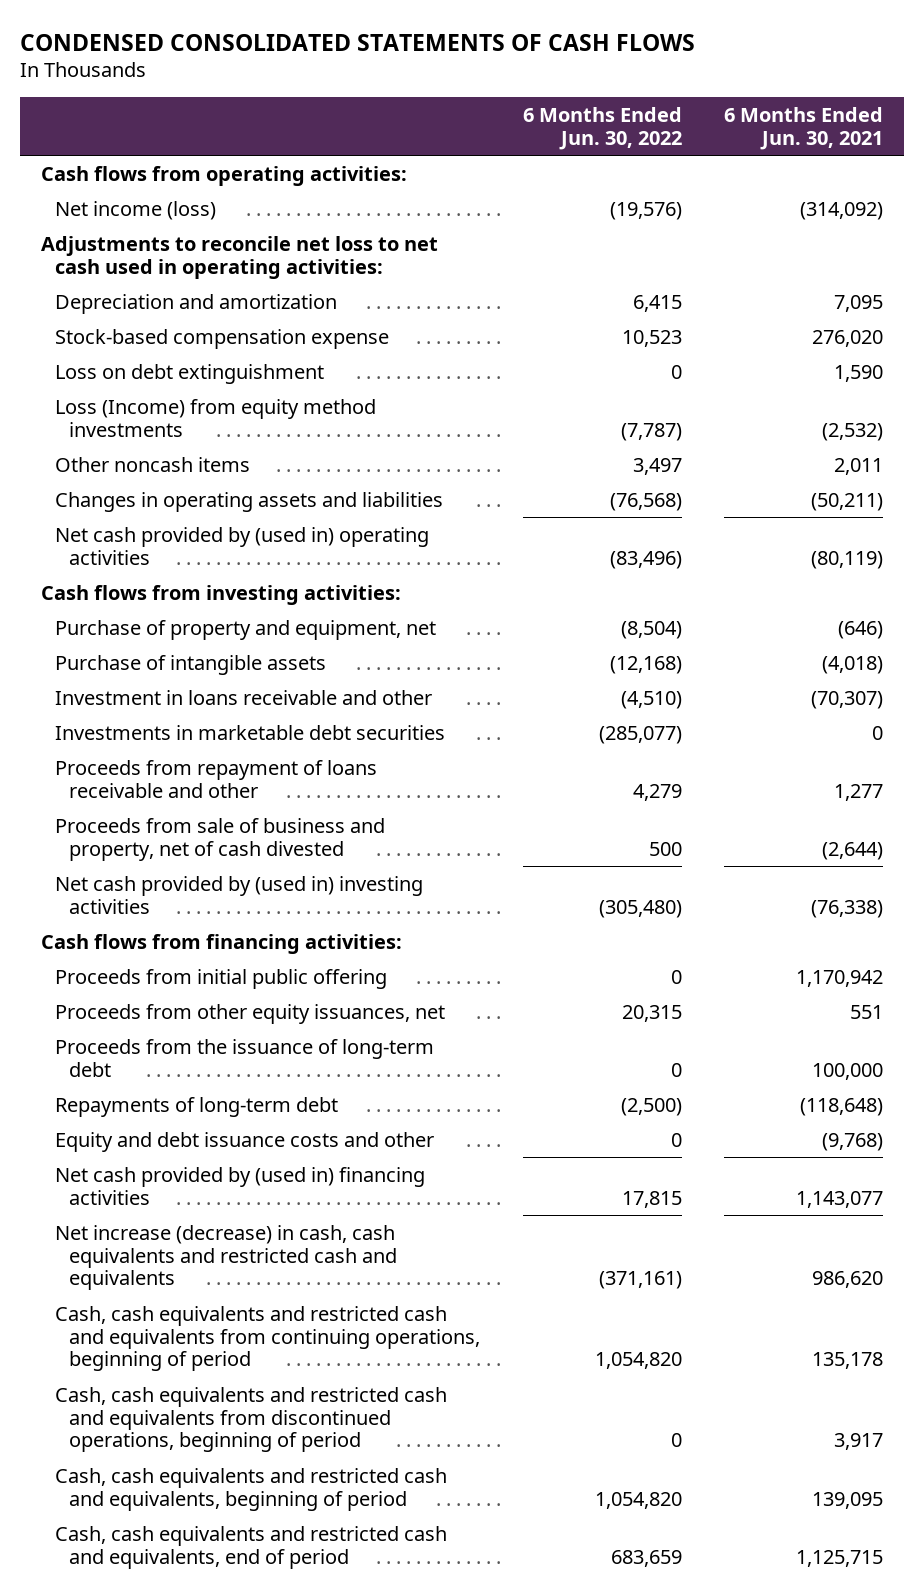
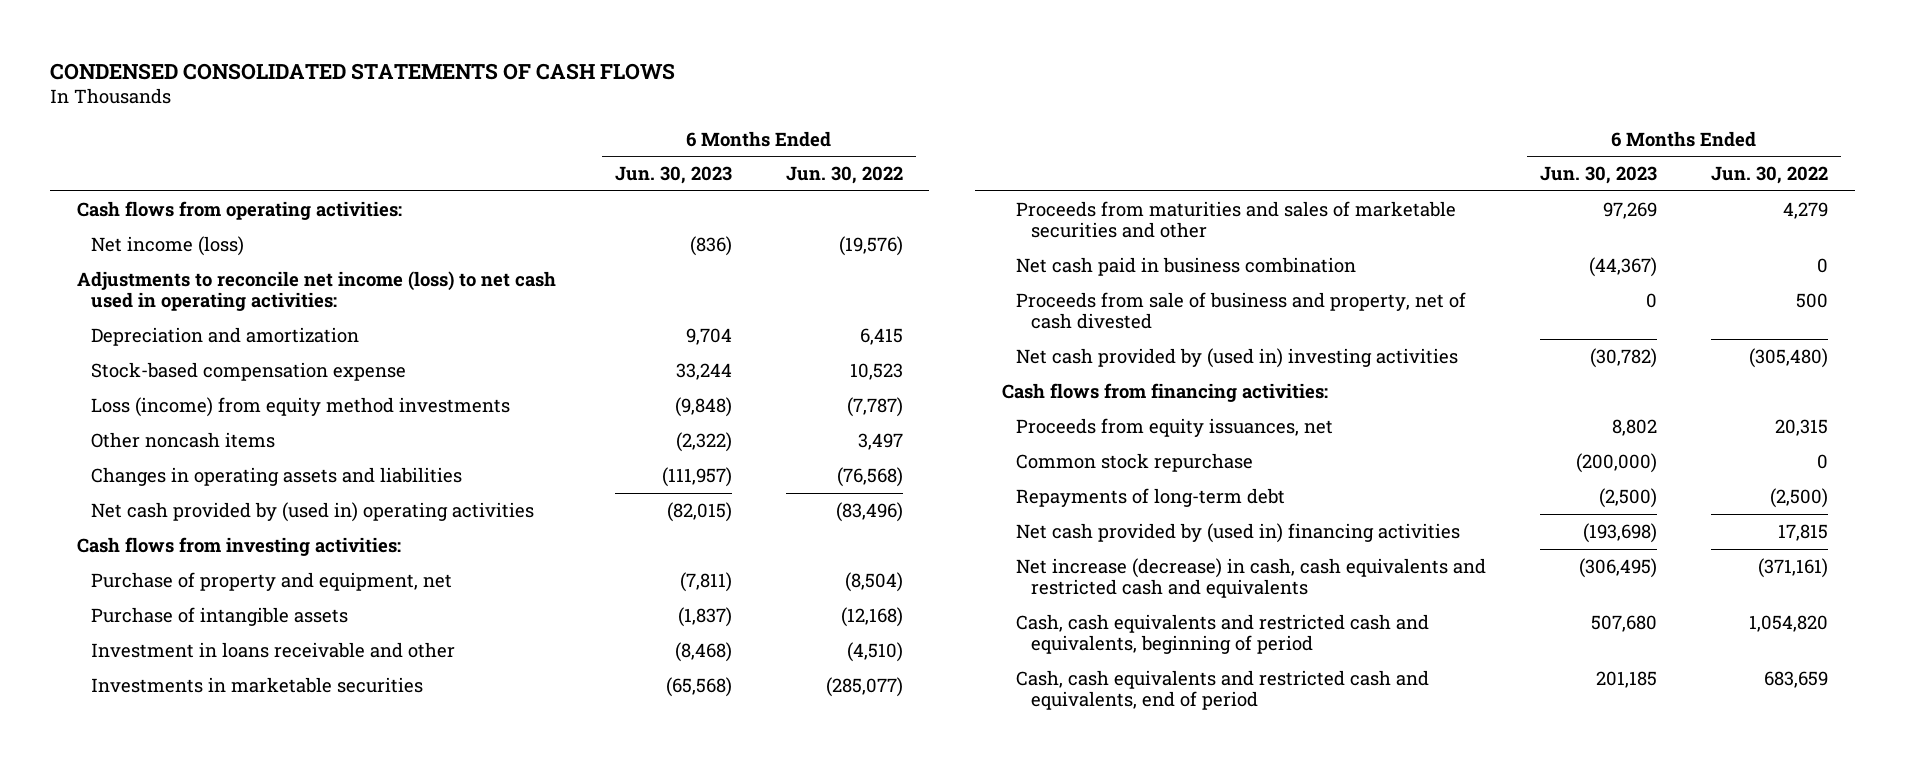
[724,106,884,150] 6 Months Ended Jun. 30, 2021 -> none
none -> [614,166,732,185] Jun. 30, 2023
[41,235,439,279] Adjustments to reconcile net loss to net cash used in operating activities: -> [76,270,556,312] Adjustments to reconcile net income (loss) to net cash used in operating activities:
[55,363,325,384] Loss on debt extinguishment -> none
[55,398,377,437] Loss (Income) from equity method investments -> [91,396,511,417] Loss (income) from equity method investments
[55,724,446,740] Investments in marketable debt securities -> [91,676,424,693] Investments in marketable securities
[55,759,378,798] Proceeds from repayment of loans receivable and other -> [1016,200,1457,239] Proceeds from maturities and sales of marketable securities and other
none -> [1016,256,1357,276] Net cash paid in business combination
[55,968,388,989] Proceeds from initial public offering -> none
[55,1038,435,1077] Proceeds from the issuance of long-term debt -> none
[55,1003,446,1024] Proceeds from other equity issuances, net -> [1016,417,1334,437] Proceeds from equity issuances, net
none -> [1016,452,1254,472] Common stock repurchase
[55,1131,435,1152] Equity and debt issuance costs and other -> none
[55,1305,481,1372] Cash, cash equivalents and restricted cash and equivalents from continuing operations, beginning of period -> none
[55,1386,448,1453] Cash, cash equivalents and restricted cash and equivalents from discontinued operations, beginning of period -> none

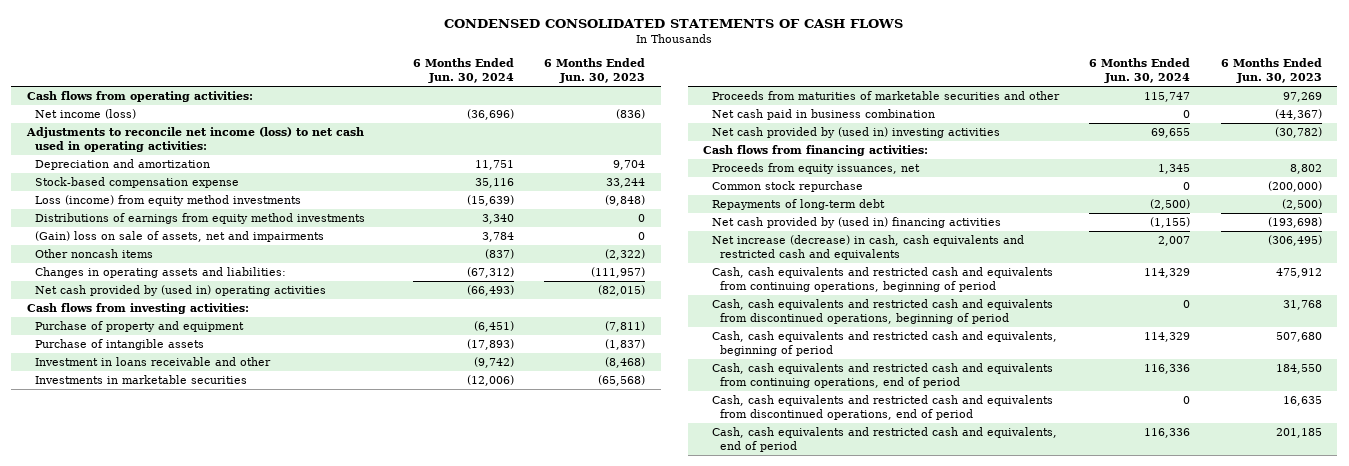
[785,166,903,185] Jun. 30, 2022 -> none
none -> [412,58,514,84] 6 Months Ended Jun. 30, 2024
none -> [35,213,366,225] Distributions of earnings from equity method investments
none -> [35,231,325,243] (Gain) loss on sale of assets, net and impairments
[91,466,463,486] Changes in operating assets and liabilities -> [35,267,287,279] Changes in operating assets and liabilities:
[91,571,453,591] Purchase of property and equipment, net -> [35,321,245,333] Purchase of property and equipment
[1016,200,1457,239] Proceeds from maturities and sales of marketable securities and other -> [711,91,1060,101] Proceeds from maturities of marketable securities and other
[1016,291,1467,330] Proceeds from sale of business and property, net of cash divested -> none
none -> [711,267,1053,293] Cash, cash equivalents and restricted cash and equivalents from continuing operations, beginning of period
none -> [711,299,1053,325] Cash, cash equivalents and restricted cash and equivalents from discontinued operations, beginning of period
none -> [711,363,1053,389] Cash, cash equivalents and restricted cash and equivalents from continuing operations, end of period
none -> [711,395,1053,421] Cash, cash equivalents and restricted cash and equivalents from discontinued operations, end of period

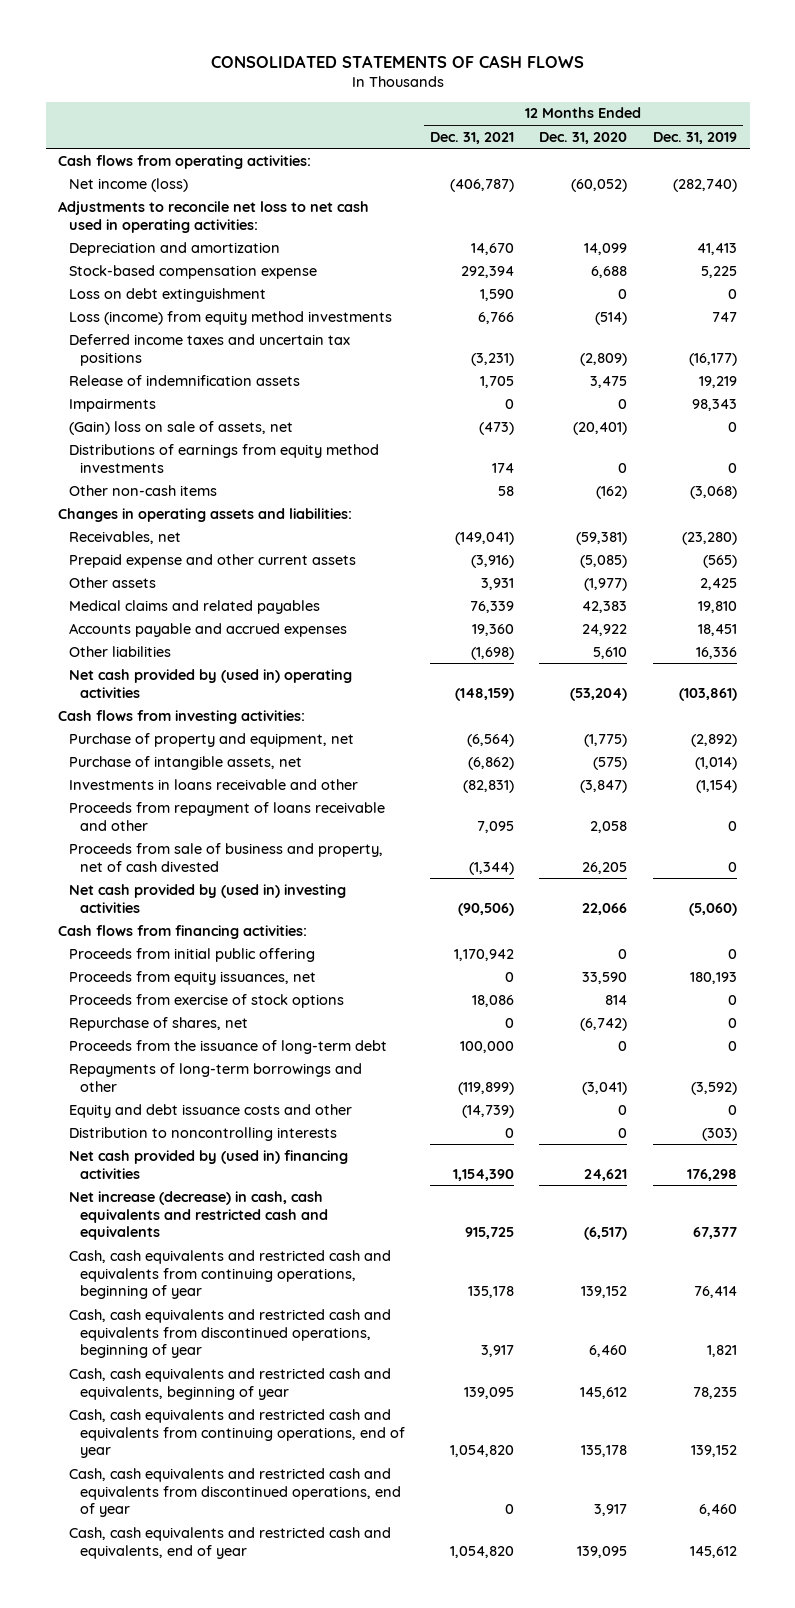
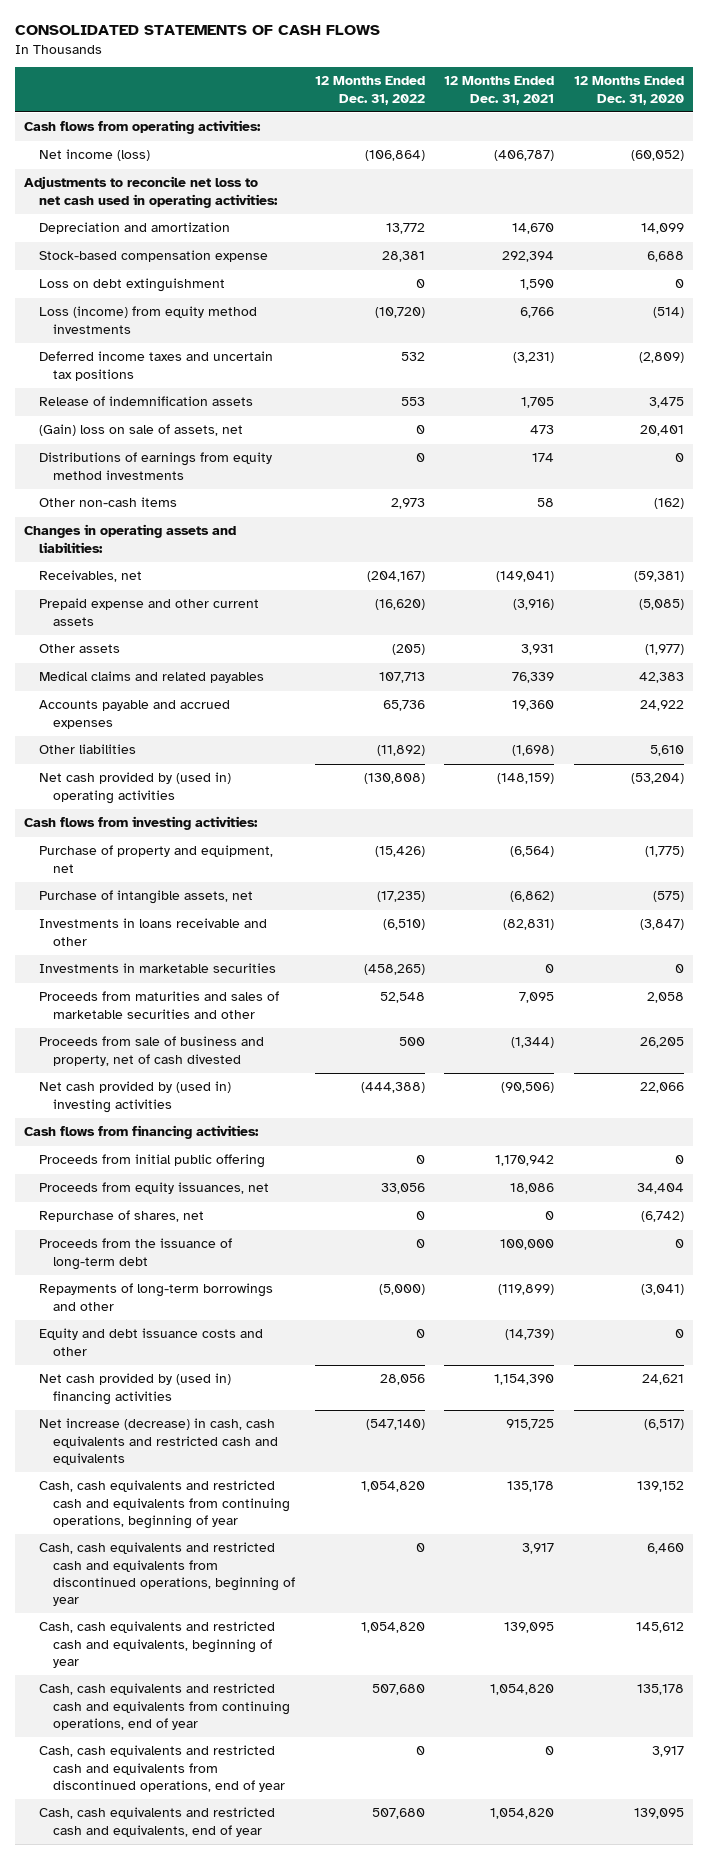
[652,131,737,144] Dec. 31, 2019 -> none
none -> [314,76,425,105] 12 Months Ended Dec. 31, 2022
[69,397,157,412] Impairments -> none
[479,421,515,435] (473) -> [530,425,555,435] 473
[573,421,628,435] (20,401) -> [639,425,684,437] 20,401
none -> [38,963,276,974] Investments in marketable securities
[69,801,386,831] Proceeds from repayment of loans receivable and other -> [38,991,279,1019] Proceeds from maturities and sales of marketable securities and other
[69,993,345,1008] Proceeds from exercise of stock options -> none
[505,971,515,982] 0 -> [510,1183,555,1195] 18,086
[582,971,628,984] 33,590 -> [636,1183,684,1195] 34,404
[69,1126,338,1141] Distribution to noncontrolling interests -> none

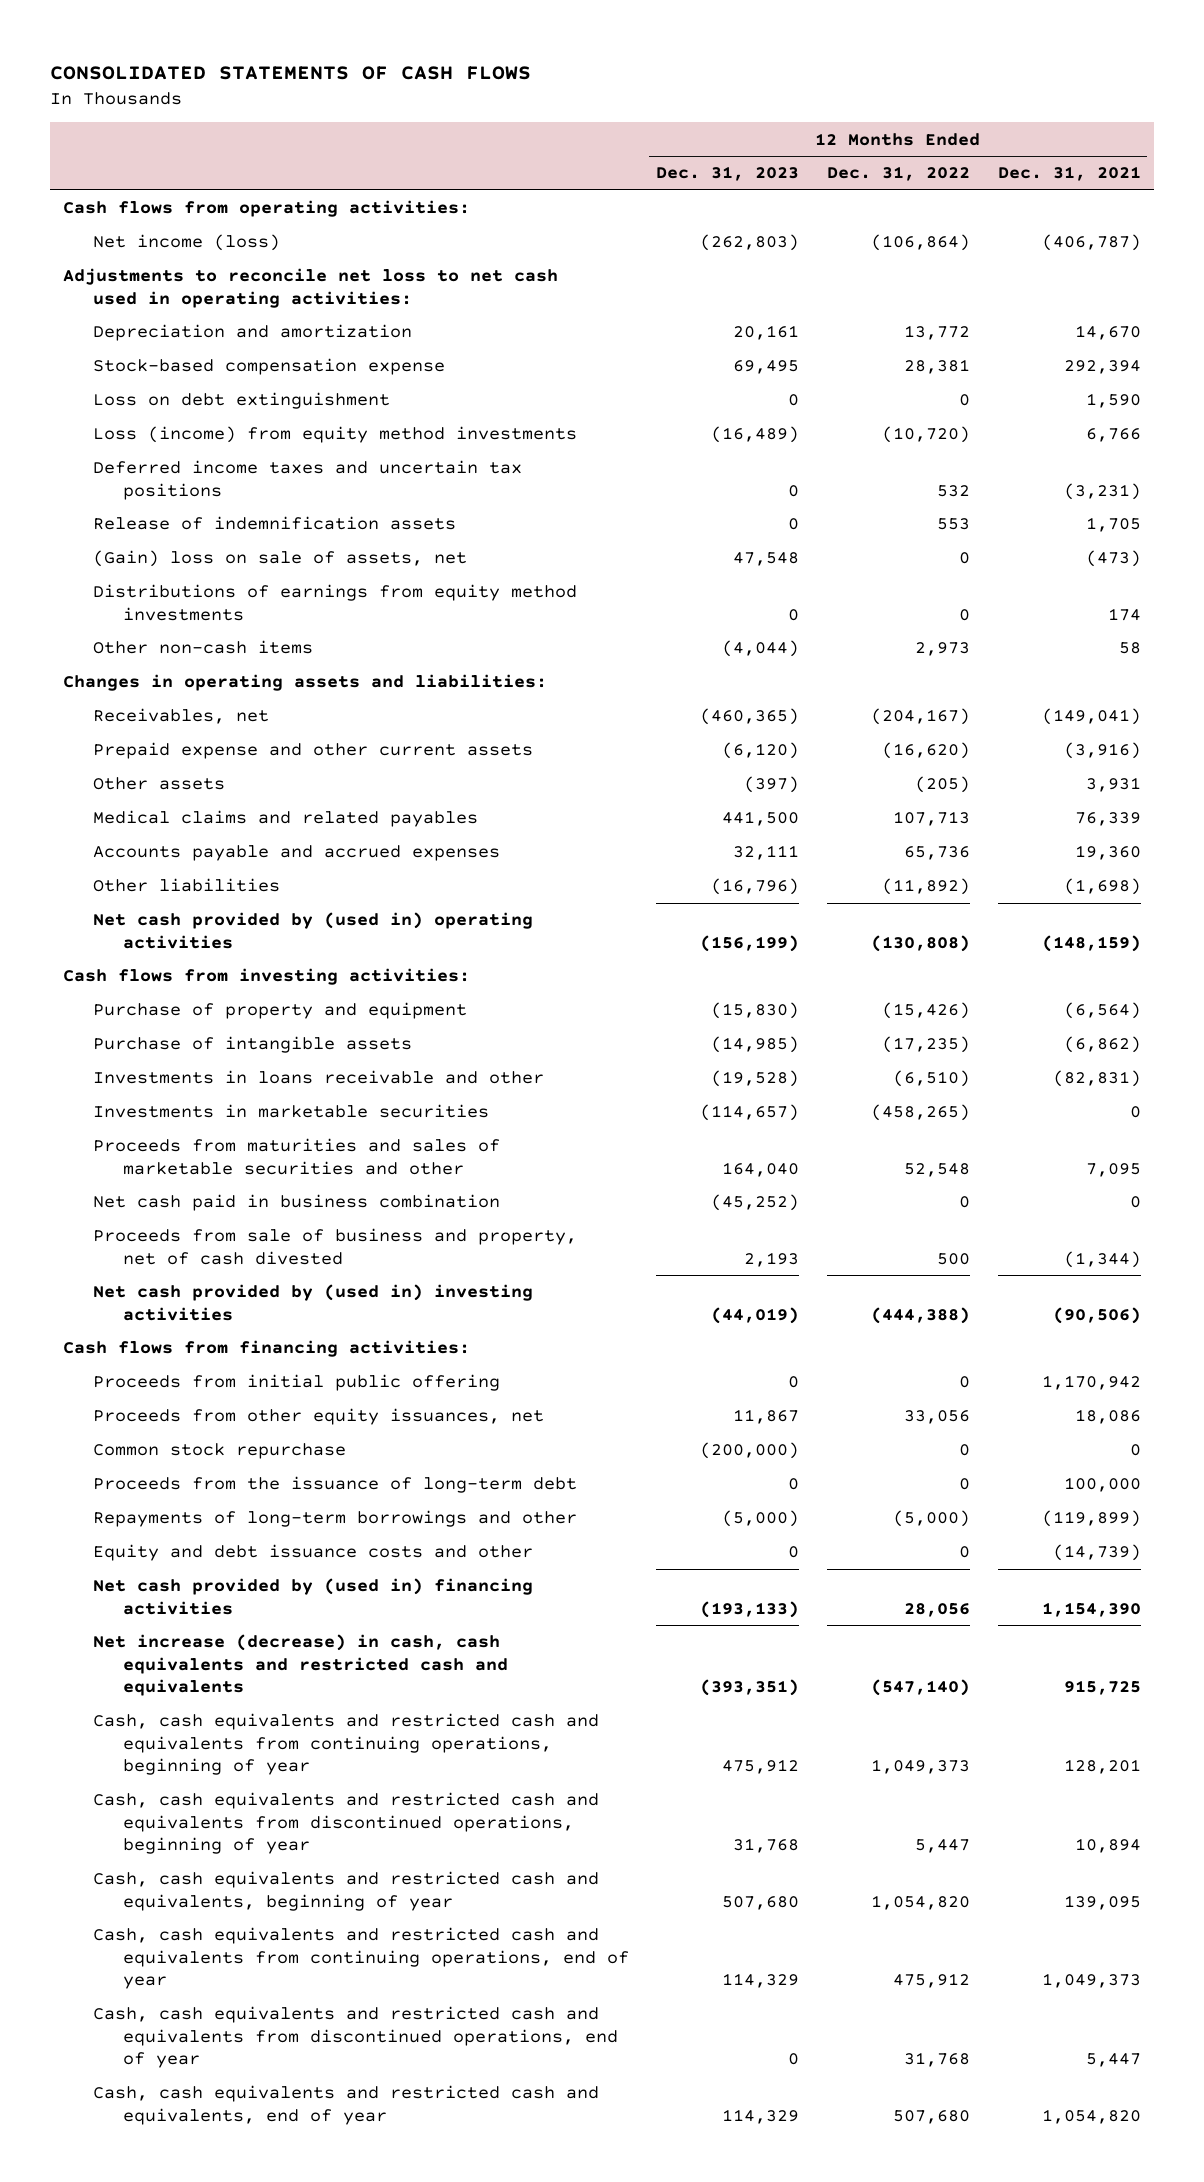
[573,76,684,105] 12 Months Ended Dec. 31, 2020 -> none
none -> [656,166,800,182] Dec. 31, 2023
[530,425,555,435] 473 -> [1085,550,1141,568] (473)
[38,845,273,873] Purchase of property and equipment, net -> [93,1002,468,1020] Purchase of property and equipment
[38,890,253,905] Purchase of intangible assets, net -> [93,1036,413,1054] Purchase of intangible assets
none -> [93,1194,501,1212] Net cash paid in business combination
[38,1182,269,1195] Proceeds from equity issuances, net -> [93,1408,545,1426] Proceeds from other equity issuances, net
[38,1210,204,1223] Repurchase of shares, net -> [93,1443,347,1460] Common stock repurchase
[360,1481,425,1493] 1,054,820 -> [870,1759,970,1775] 1,049,373
[507,1481,555,1493] 135,178 -> [1063,1759,1141,1775] 128,201
[415,1543,425,1553] 0 -> [914,1839,970,1854] 5,447
[522,1543,555,1555] 3,917 -> [1074,1838,1141,1854] 10,894
[371,1684,425,1696] 507,680 -> [892,1973,970,1989] 475,912
[490,1684,555,1696] 1,054,820 -> [1041,1973,1141,1989] 1,049,373
[415,1746,425,1756] 0 -> [903,2052,970,2068] 31,768
[545,1746,555,1756] 0 -> [1085,2053,1141,2068] 5,447

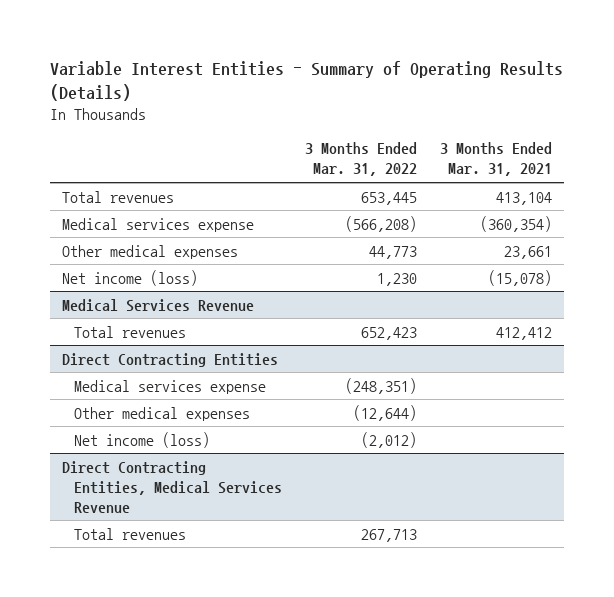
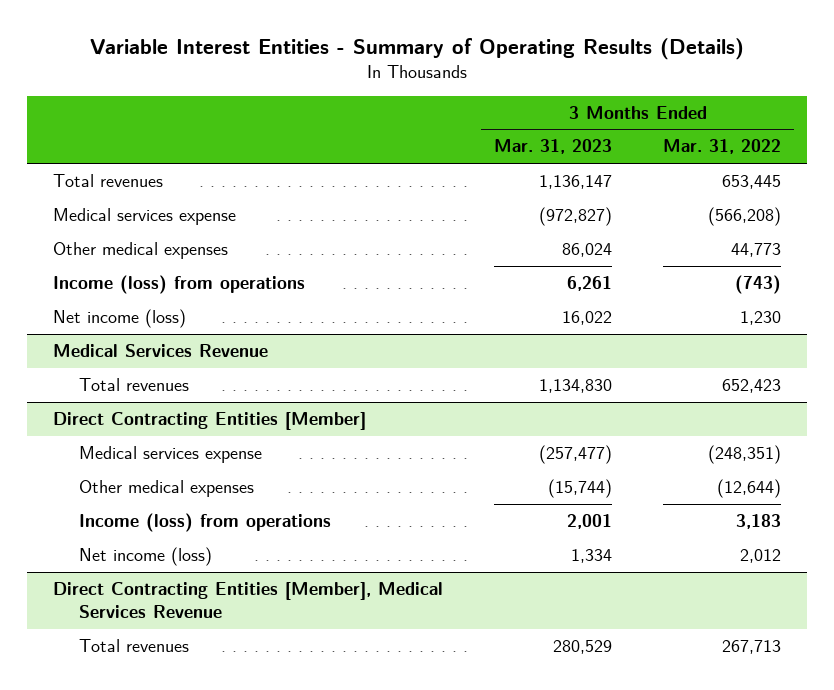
[439,142,552,177] 3 Months Ended Mar. 31, 2021 -> none
none -> [493,139,612,155] Mar. 31, 2023
none -> [52,275,305,295] Income (loss) from operations
[61,352,278,367] Direct Contracting Entities -> [52,412,366,431] Direct Contracting Entities [Member]
none -> [78,513,331,533] Income (loss) from operations
[360,431,417,448] (2,012) -> [740,549,782,564] 2,012
[61,460,282,513] Direct Contracting Entities, Medical Services Revenue -> [52,582,443,618] Direct Contracting Entities [Member], Medical Services Revenue

